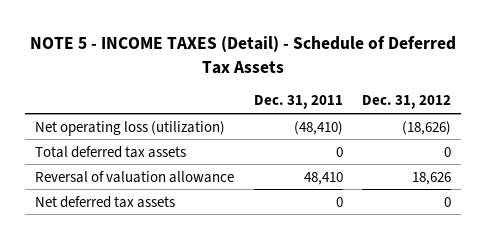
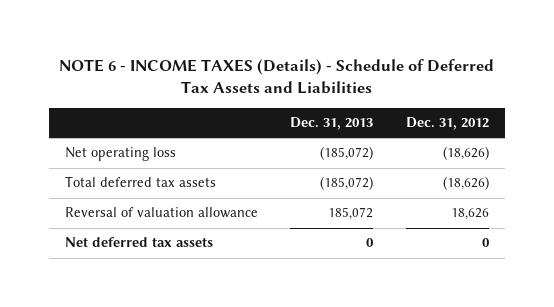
[30,35,457,74] NOTE 5 - INCOME TAXES (Detail) - Schedule of Deferred Tax Assets -> [58,59,494,95] NOTE 6 - INCOME TAXES (Details) - Schedule of Deferred Tax Assets and Liabilities
[253,95,343,110] Dec. 31, 2011 -> none
none -> [290,117,374,131] Dec. 31, 2013
[35,120,226,136] Net operating loss (utilization) -> [64,147,176,162] Net operating loss
[444,146,452,157] 0 -> [442,176,489,191] (18,626)

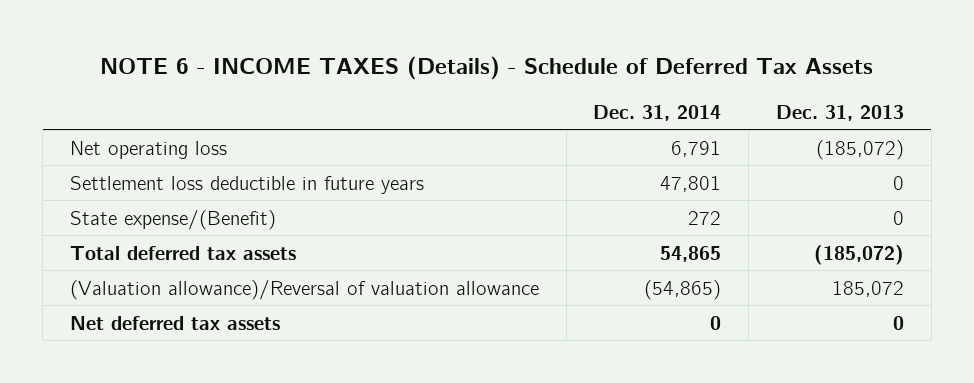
[58,59,494,95] NOTE 6 - INCOME TAXES (Details) - Schedule of Deferred Tax Assets and Liabilities -> [99,56,873,81] NOTE 6 - INCOME TAXES (Details) - Schedule of Deferred Tax Assets
[405,117,489,131] Dec. 31, 2012 -> none
none -> [593,104,722,121] Dec. 31, 2014
none -> [70,175,425,194] Settlement loss deductible in future years
none -> [70,209,277,230] State expense/(Benefit)
[64,207,258,219] Reversal of valuation allowance -> [70,279,540,300] (Valuation allowance)/Reversal of valuation allowance

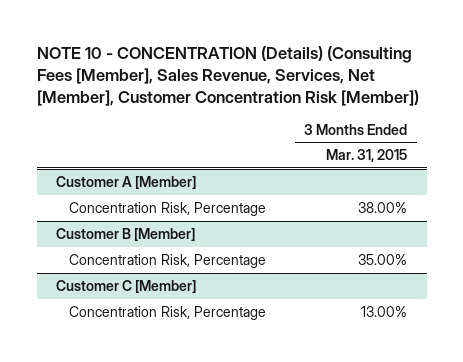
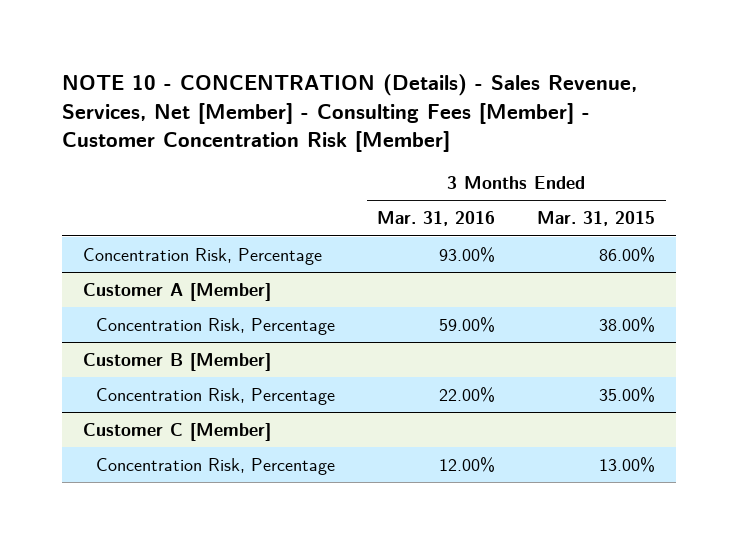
[36,45,419,106] NOTE 10 - CONCENTRATION (Details) (Consulting Fees [Member], Sales Revenue, Services, Net [Member], Customer Concentration Risk [Member]) -> [62,74,638,152] NOTE 10 - CONCENTRATION (Details) - Sales Revenue, Services, Net [Member] - Consulting Fees [Member] - Customer Concentration Risk [Member]
none -> [377,211,496,227] Mar. 31, 2016
none -> [83,247,323,265] Concentration Risk, Percentage

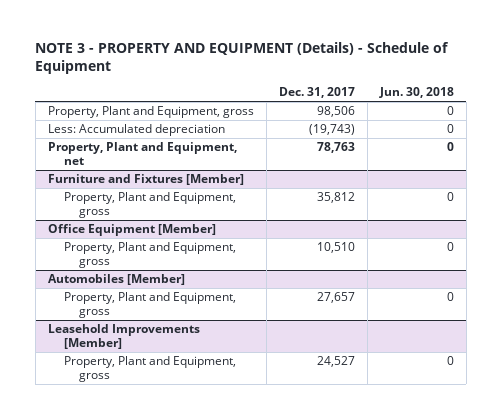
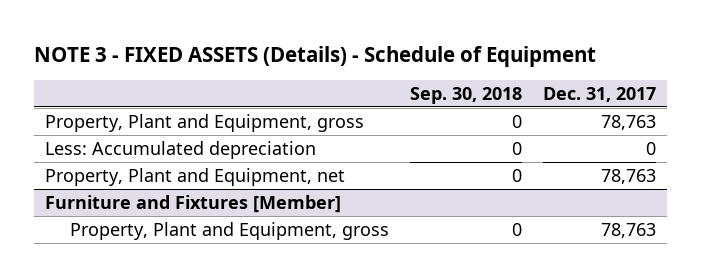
[35,42,450,75] NOTE 3 - PROPERTY AND EQUIPMENT (Details) - Schedule of Equipment -> [34,45,597,67] NOTE 3 - FIXED ASSETS (Details) - Schedule of Equipment
[378,87,454,99] Jun. 30, 2018 -> none
none -> [410,86,523,104] Sep. 30, 2018
[316,106,355,118] 98,506 -> [601,114,657,130] 78,763
[308,124,355,136] (19,743) -> [646,141,657,155] 0
[47,224,216,237] Office Equipment [Member] -> none
[63,242,236,269] Property, Plant and Equipment, gross -> none
[47,274,185,286] Automobiles [Member] -> none
[63,292,236,319] Property, Plant and Equipment, gross -> none
[47,324,200,350] Leasehold Improvements [Member] -> none
[63,356,236,383] Property, Plant and Equipment, gross -> none
[316,192,355,204] 35,812 -> [601,222,657,238] 78,763

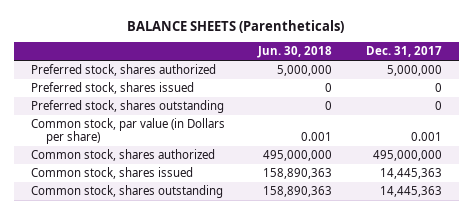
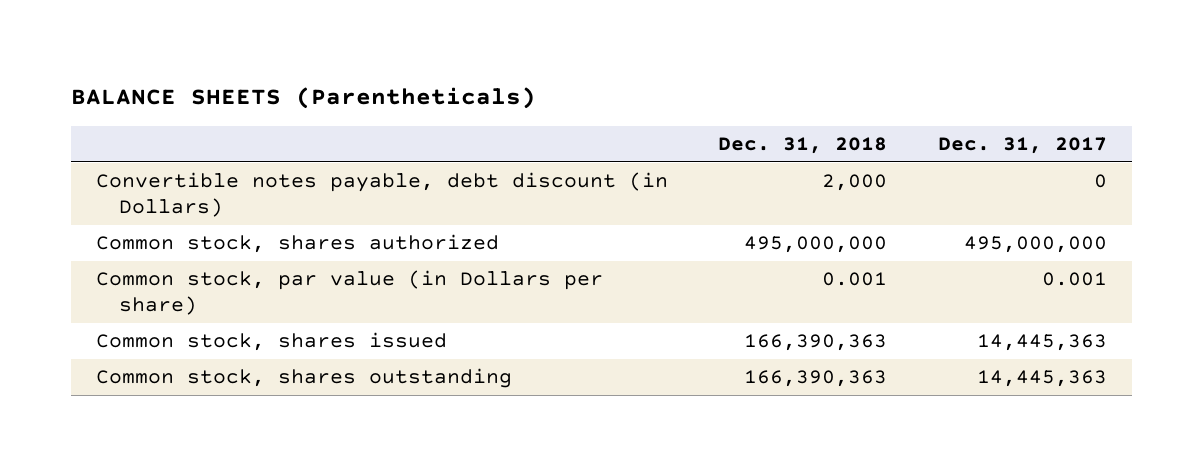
[257,46,333,59] Jun. 30, 2018 -> none
none -> [718,136,888,154] Dec. 31, 2018
[30,64,216,77] Preferred stock, shares authorized -> none
[30,82,194,95] Preferred stock, shares issued -> none
[30,100,224,114] Preferred stock, shares outstanding -> none
none -> [96,172,669,218] Convertible notes payable, debt discount (in Dollars)
[30,118,225,145] Common stock, par value (in Dollars per share) -> [96,270,604,316] Common stock, par value (in Dollars per share)

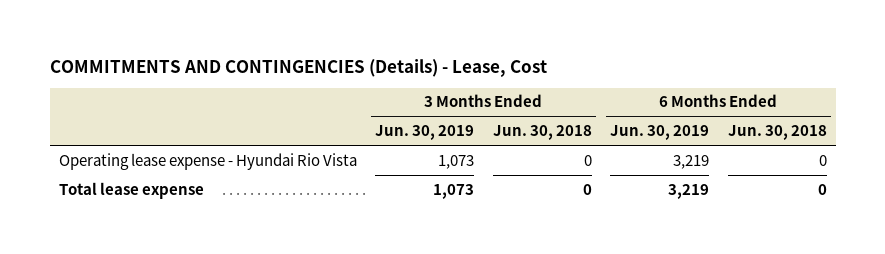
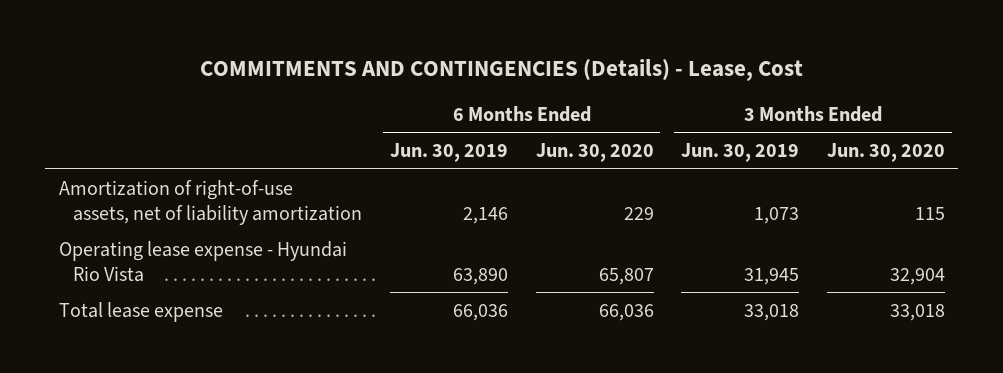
[492,125,592,141] Jun. 30, 2018 -> none
[727,125,827,141] Jun. 30, 2018 -> none
none -> [535,143,654,163] Jun. 30, 2020
none -> [826,143,945,163] Jun. 30, 2020
none -> [58,179,363,225] Amortization of right-of-use assets, net of liability amortization
[438,154,475,169] 1,073 -> [744,267,800,285] 31,945
[673,154,710,169] 3,219 -> [453,267,509,285] 63,890
[433,183,475,199] 1,073 -> [744,303,800,321] 33,018
[668,183,710,199] 3,219 -> [453,303,509,321] 66,036

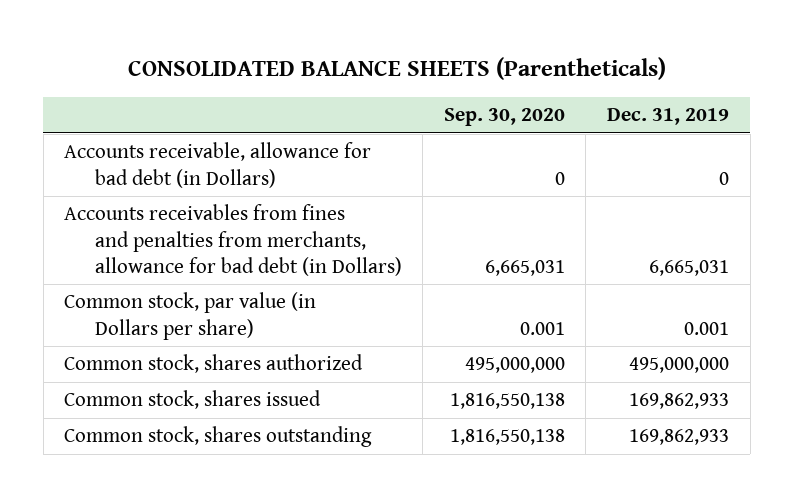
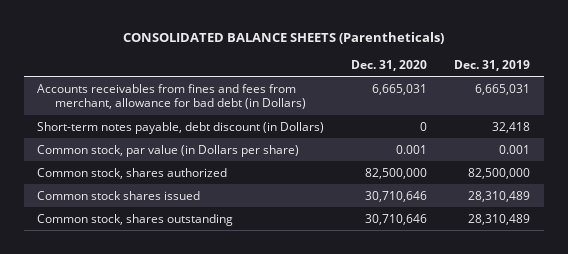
[443,108,565,127] Sep. 30, 2020 -> none
none -> [351,59,428,71] Dec. 31, 2020
[64,142,372,188] Accounts receivable, allowance for bad debt (in Dollars) -> none
[64,204,402,276] Accounts receivables from fines and penalties from merchants, allowance for bad debt (in Dollars) -> [37,83,307,110] Accounts receivables from fines and fees from merchant, allowance for bad debt (in Dollars)
none -> [37,121,325,134] Short-term notes payable, debt discount (in Dollars)
[628,357,729,374] 495,000,000 -> [468,167,531,179] 82,500,000
[64,390,322,410] Common stock, shares issued -> [37,190,201,200] Common stock shares issued
[628,393,729,410] 169,862,933 -> [468,190,531,202] 28,310,489
[628,429,729,446] 169,862,933 -> [468,213,531,225] 28,310,489

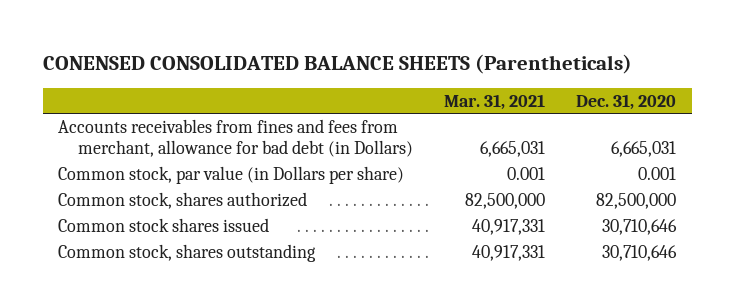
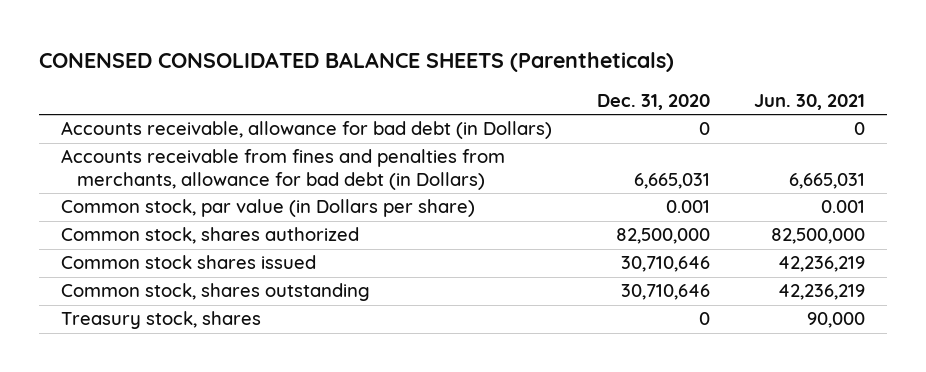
[444,93,546,110] Mar. 31, 2021 -> none
none -> [753,93,865,110] Jun. 30, 2021
none -> [61,121,553,140] Accounts receivable, allowance for bad debt (in Dollars)
[58,118,414,157] Accounts receivables from fines and fees from merchant, allowance for bad debt (in Dollars) -> [61,149,506,190] Accounts receivable from fines and penalties from merchants, allowance for bad debt (in Dollars)
none -> [61,311,262,330] Treasury stock, shares

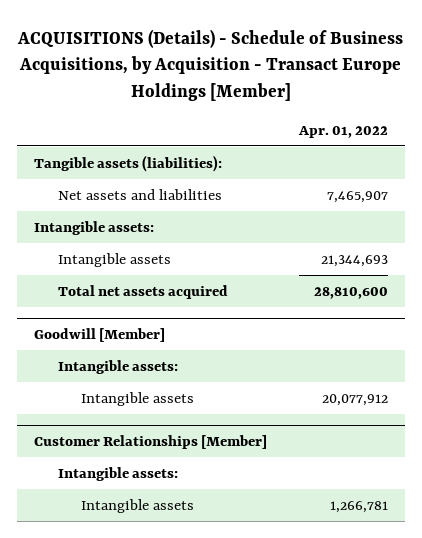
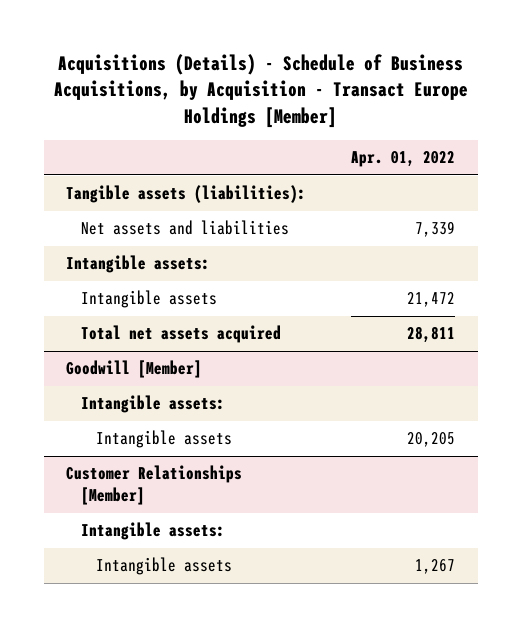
[17,28,404,101] ACQUISITIONS (Details) - Schedule of Business Acquisitions, by Acquisition - Transact Europe Holdings [Member] -> [53,53,468,128] Acquisitions (Details) - Schedule of Business Acquisitions, by Acquisition - Transact Europe Holdings [Member]
[327,190,389,203] 7,465,907 -> [415,221,456,238] 7,339
[321,254,389,267] 21,344,693 -> [407,292,456,308] 21,472
[314,286,389,299] 28,810,600 -> [407,326,456,344] 28,811
[322,393,389,406] 20,077,912 -> [407,432,456,448] 20,205
[330,500,389,513] 1,266,781 -> [415,559,456,575] 1,267

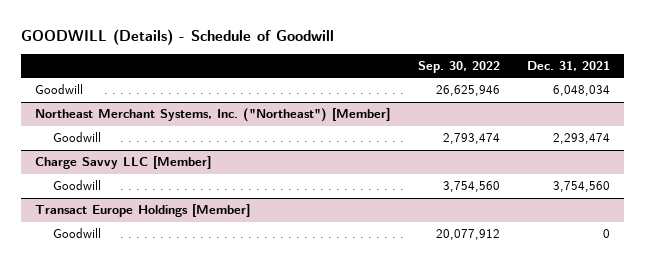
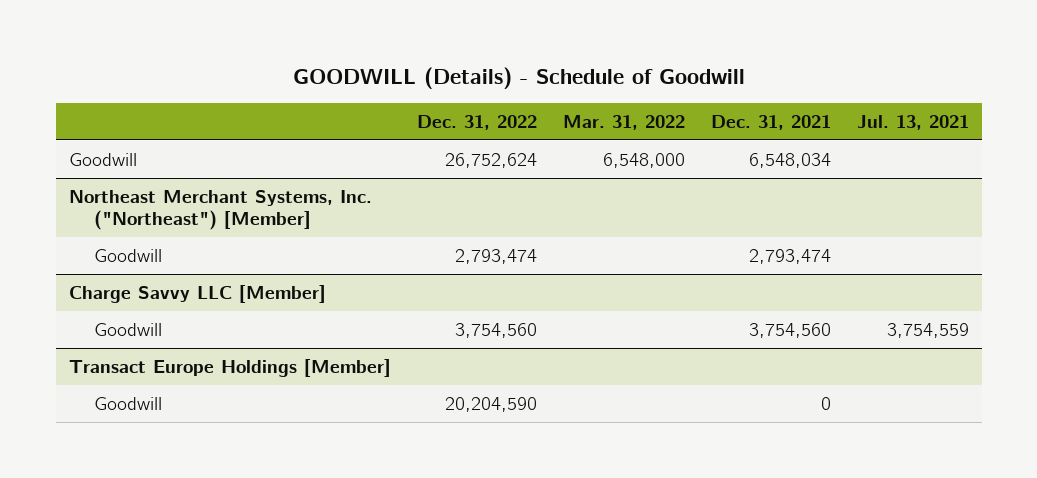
[417,61,500,74] Sep. 30, 2022 -> none
none -> [416,114,537,130] Dec. 31, 2022
none -> [562,114,685,130] Mar. 31, 2022
none -> [856,114,969,130] Jul. 13, 2021
[553,85,611,97] 6,048,034 -> [748,152,831,168] 6,548,034
[553,133,611,145] 2,293,474 -> [748,248,831,264] 2,793,474

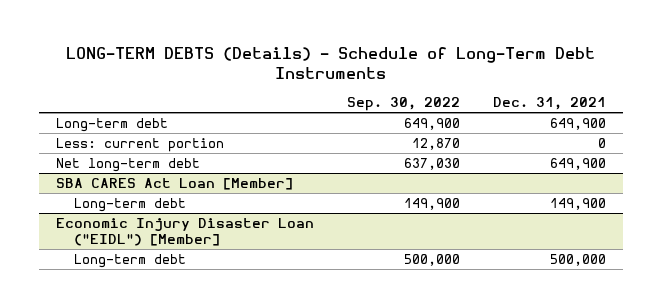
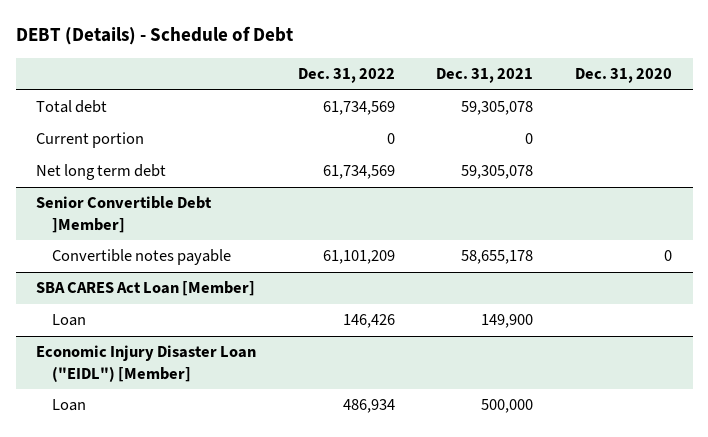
[65,46,595,79] LONG-TERM DEBTS (Details) - Schedule of Long-Term Debt Instruments -> [15,26,293,46] DEBT (Details) - Schedule of Debt
[346,96,460,111] Sep. 30, 2022 -> none
none -> [297,68,395,84] Dec. 31, 2022
none -> [574,68,672,84] Dec. 31, 2020
[55,118,168,133] Long-term debt -> [36,100,108,114] Total debt
[550,118,607,131] 649,900 -> [461,101,534,116] 59,305,078
[55,138,224,153] Less: current portion -> [36,132,145,149] Current portion
[55,158,200,173] Net long-term debt -> [36,164,167,181] Net long term debt
[550,158,607,171] 649,900 -> [461,165,534,180] 59,305,078
none -> [36,196,213,233] Senior Convertible Debt ]Member]
none -> [52,249,232,266] Convertible notes payable
[74,198,187,213] Long-term debt -> [52,314,87,327] Loan
[74,254,187,269] Long-term debt -> none
none -> [52,399,87,412] Loan

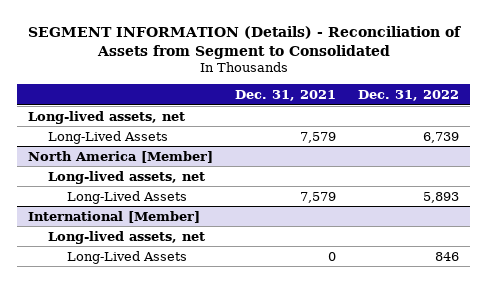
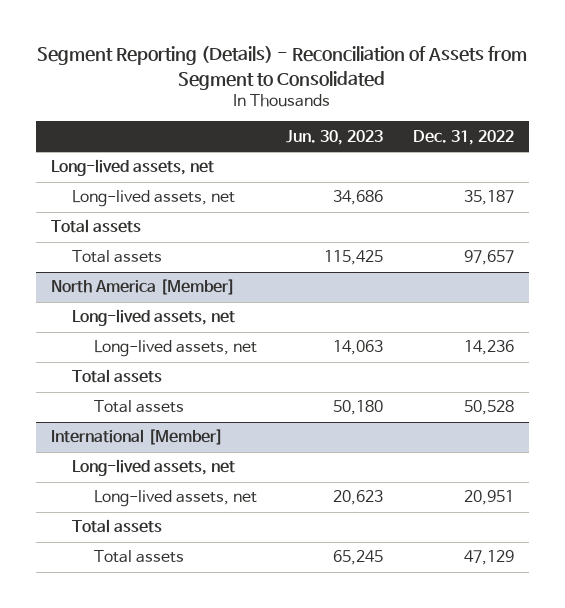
[27,25,461,59] SEGMENT INFORMATION (Details) - Reconciliation of Assets from Segment to Consolidated -> [37,46,528,90] Segment Reporting (Details) - Reconciliation of Assets from Segment to Consolidated
[235,90,337,102] Dec. 31, 2021 -> none
none -> [286,129,384,145] Jun. 30, 2023
[47,130,168,144] Long-Lived Assets -> [72,190,236,208] Long-lived assets, net
[423,131,460,143] 6,739 -> [464,190,515,206] 35,187
none -> [50,219,141,234] Total assets
none -> [72,250,163,264] Total assets
[67,190,188,204] Long-Lived Assets -> [93,340,257,358] Long-lived assets, net
[423,191,460,203] 5,893 -> [464,340,515,356] 14,236
none -> [72,369,163,384] Total assets
none -> [93,400,184,414] Total assets
[67,250,188,264] Long-Lived Assets -> [93,490,257,508] Long-lived assets, net
[435,251,460,261] 846 -> [464,490,515,506] 20,951
none -> [72,519,163,534] Total assets
none -> [93,550,184,564] Total assets

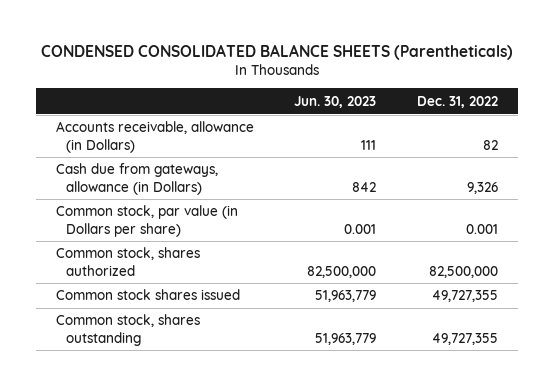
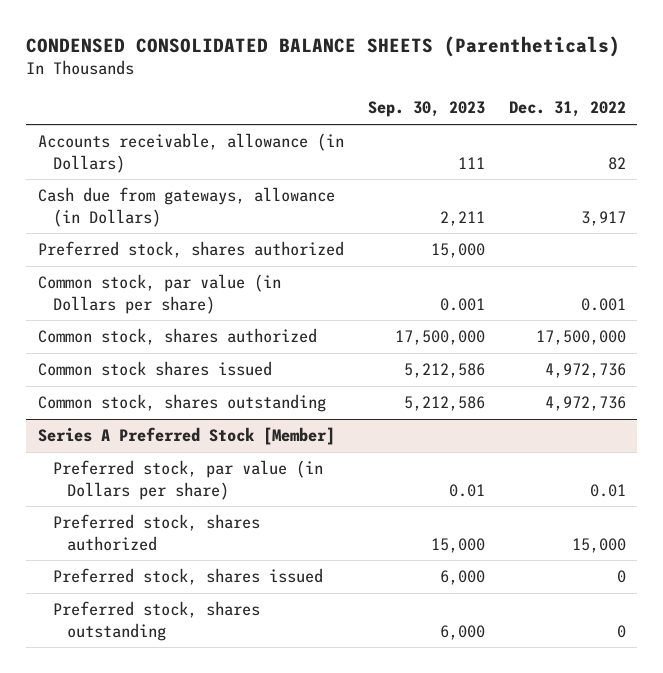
[294,95,377,108] Jun. 30, 2023 -> none
none -> [367,101,485,118] Sep. 30, 2023
[466,181,498,194] 9,326 -> [580,210,626,226] 3,917
none -> [37,241,344,259] Preferred stock, shares authorized
[428,265,498,278] 82,500,000 -> [535,330,626,346] 17,500,000
[431,290,498,303] 49,727,355 -> [544,363,626,379] 4,972,736
[431,332,498,345] 49,727,355 -> [544,396,626,412] 4,972,736
none -> [37,427,335,446] Series A Preferred Stock [Member]
none -> [52,460,323,500] Preferred stock, par value (in Dollars per share)
none -> [52,514,260,551] Preferred stock, shares authorized
none -> [52,568,323,586] Preferred stock, shares issued
none -> [52,601,260,641] Preferred stock, shares outstanding

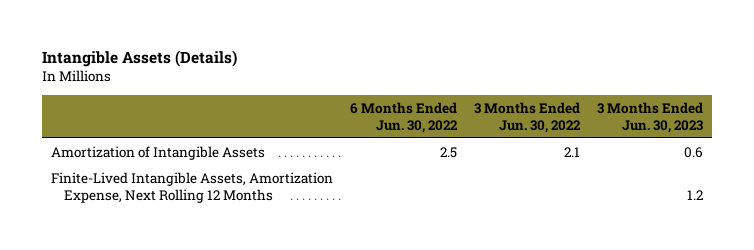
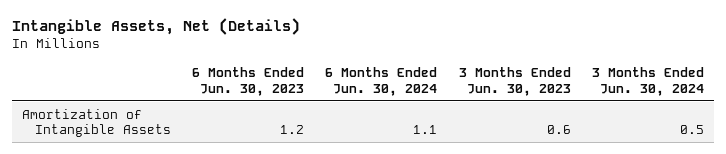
[42,50,238,68] Intangible Assets (Details) -> [11,18,300,36] Intangible Assets, Net (Details)
[349,101,458,133] 6 Months Ended Jun. 30, 2022 -> none
[473,101,581,133] 3 Months Ended Jun. 30, 2022 -> none
none -> [192,67,305,96] 6 Months Ended Jun. 30, 2023
none -> [325,67,438,96] 6 Months Ended Jun. 30, 2024
none -> [591,67,704,96] 3 Months Ended Jun. 30, 2024
[50,171,333,203] Finite-Lived Intangible Assets, Amortization Expense, Next Rolling 12 Months -> none

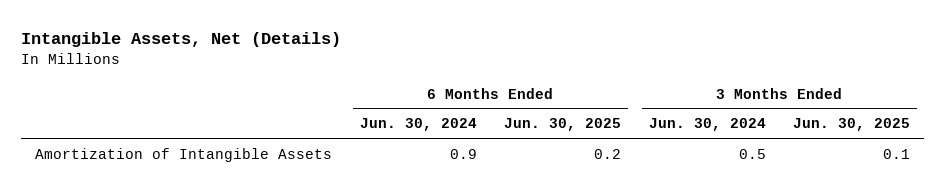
[192,67,305,96] 6 Months Ended Jun. 30, 2023 -> none
[458,67,571,96] 3 Months Ended Jun. 30, 2023 -> none
none -> [504,118,622,132] Jun. 30, 2025
none -> [792,118,910,132] Jun. 30, 2025
[413,125,438,135] 1.1 -> [449,148,477,159] 0.9

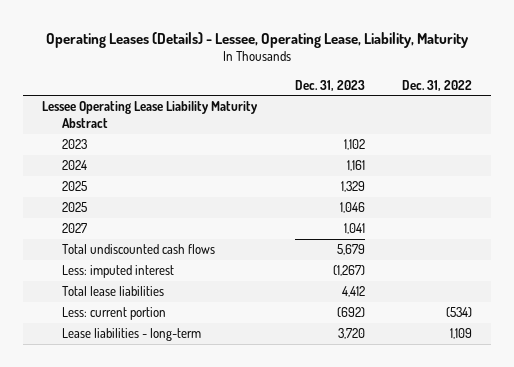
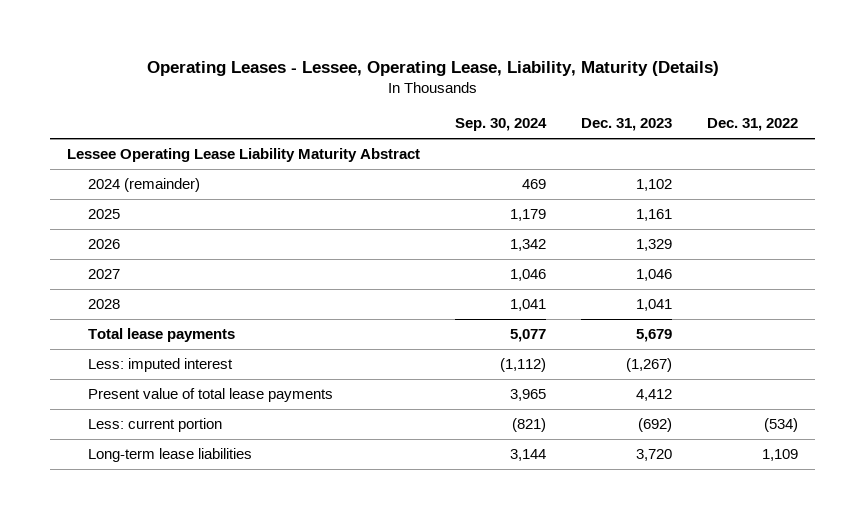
[46,31,470,48] Operating Leases (Details) - Lessee, Operating Lease, Liability, Maturity -> [146,61,719,77] Operating Leases - Lessee, Operating Lease, Liability, Maturity (Details)
none -> [455,118,548,132] Sep. 30, 2024
[61,139,87,150] 2023 -> [87,178,200,193] 2024 (remainder)
[61,160,87,171] 2024 -> [87,209,120,220] 2025
[61,181,87,192] 2025 -> [87,239,120,250] 2026
[61,202,87,213] 2025 -> [87,269,120,280] 2027
[61,223,87,234] 2027 -> [87,299,120,310] 2028
[61,244,215,255] Total undiscounted cash flows -> [87,328,235,343] Total lease payments
[61,286,164,297] Total lease liabilities -> [87,388,333,403] Present value of total lease payments
[61,328,201,342] Lease liabilities - long-term -> [87,448,252,463] Long-term lease liabilities

